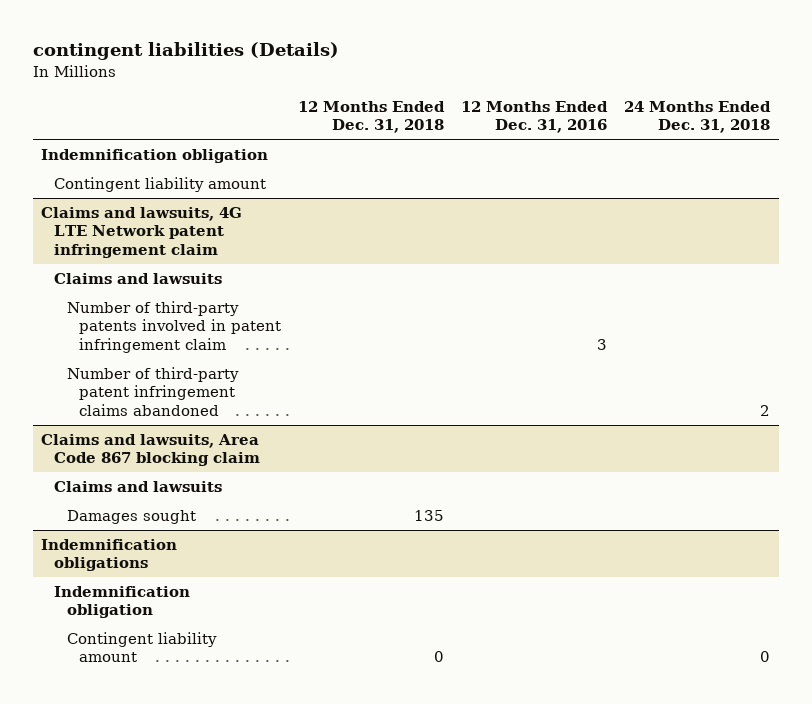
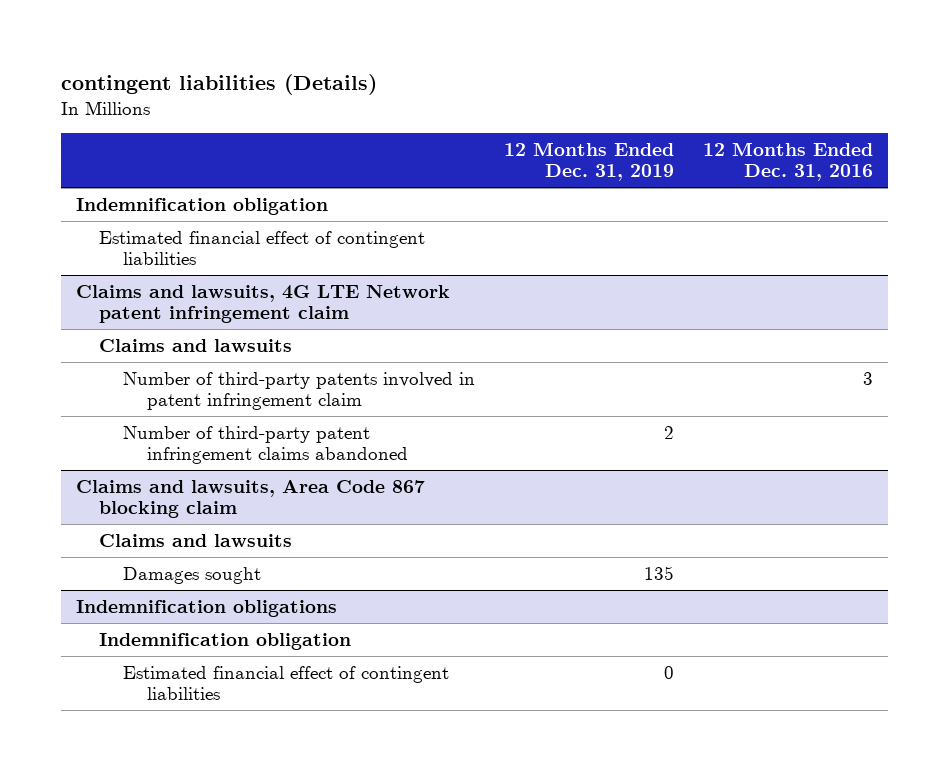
[298,101,446,134] 12 Months Ended Dec. 31, 2018 -> none
[624,101,772,134] 24 Months Ended Dec. 31, 2018 -> none
none -> [504,141,675,182] 12 Months Ended Dec. 31, 2019
[54,177,267,193] Contingent liability amount -> [99,230,426,266] Estimated financial effect of contingent liabilities
[66,632,217,663] Contingent liability amount -> [123,665,450,701] Estimated financial effect of contingent liabilities

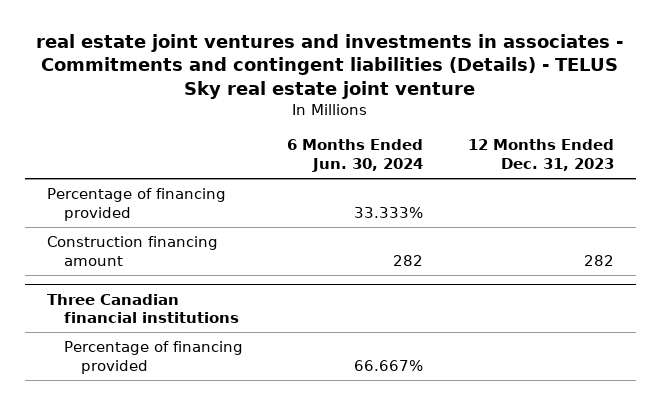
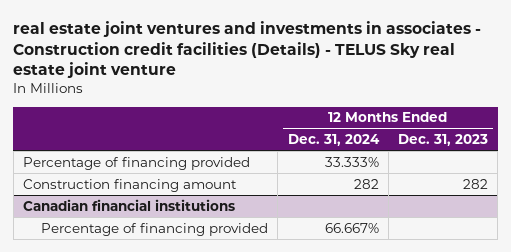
[36,33,624,99] real estate joint ventures and investments in associates - Commitments and contingent liabilities (Details) - TELUS Sky real estate joint venture -> [13,20,482,79] real estate joint ventures and investments in associates - Construction credit facilities (Details) - TELUS Sky real estate joint venture
[287,139,424,172] 6 Months Ended Jun. 30, 2024 -> none
none -> [287,133,380,146] Dec. 31, 2024
[46,293,239,324] Three Canadian financial institutions -> [22,198,235,211] Canadian financial institutions

